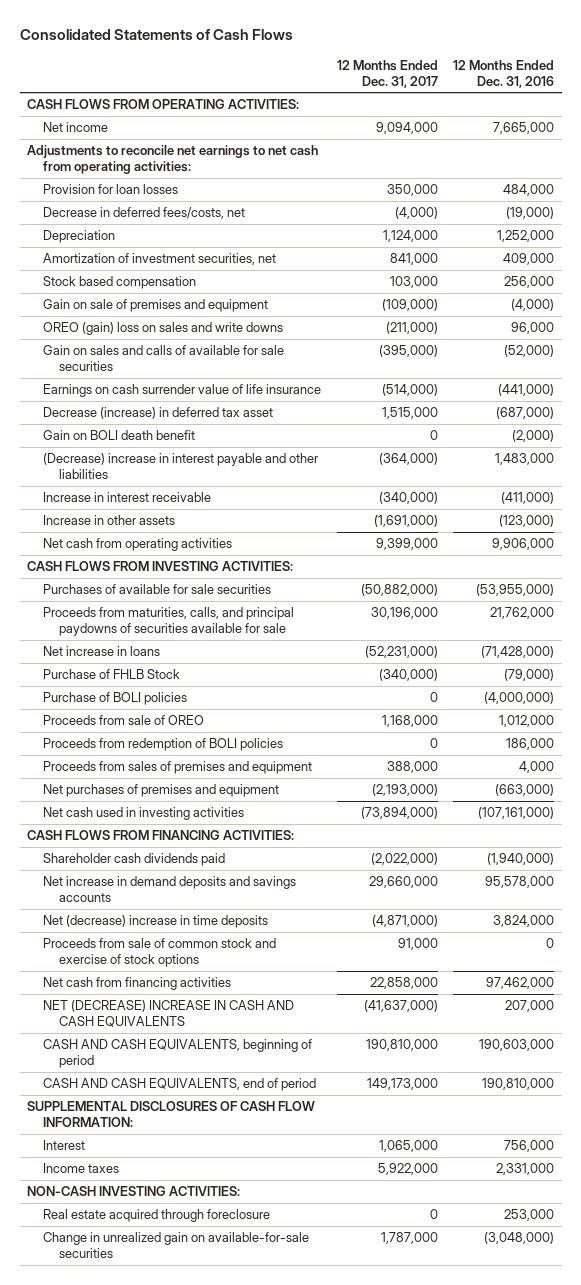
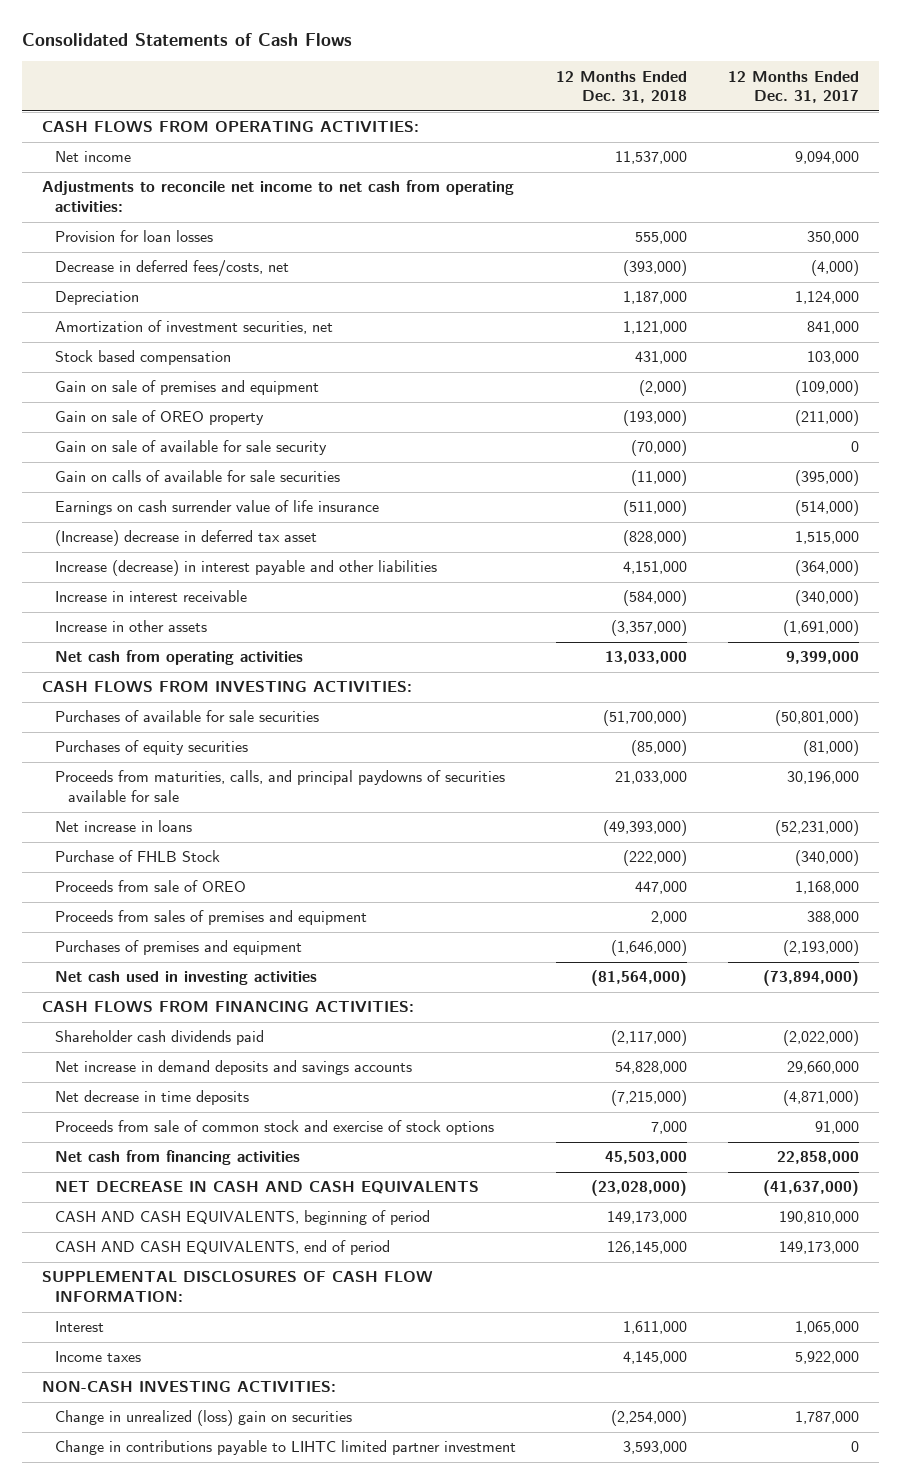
[452,59,554,88] 12 Months Ended Dec. 31, 2016 -> none
none -> [556,70,688,104] 12 Months Ended Dec. 31, 2018
[27,145,319,174] Adjustments to reconcile net earnings to net cash from operating activities: -> [41,180,514,213] Adjustments to reconcile net income to net cash from operating activities:
[43,322,284,336] OREO (gain) loss on sales and write downs -> [55,410,265,426] Gain on sale of OREO property
none -> [55,440,328,456] Gain on sale of available for sale security
[43,345,285,371] Gain on sales and calls of available for sale securities -> [55,470,341,483] Gain on calls of available for sale securities
[43,430,196,441] Gain on BOLI death benefit -> none
[43,407,274,420] Decrease (increase) in deferred tax asset -> [55,530,318,547] (Increase) decrease in deferred tax asset
[43,453,319,479] (Decrease) increase in interest payable and other liabilities -> [55,560,438,577] Increase (decrease) in interest payable and other liabilities
[360,584,438,597] (50,882,000) -> [774,710,859,727] (50,801,000)
none -> [55,740,249,756] Purchases of equity securities
[43,692,188,706] Purchase of BOLI policies -> none
[43,738,284,752] Proceeds from redemption of BOLI policies -> none
[43,784,280,798] Net purchases of premises and equipment -> [55,940,303,956] Purchases of premises and equipment
[43,915,269,929] Net (decrease) increase in time deposits -> [55,1090,250,1106] Net decrease in time deposits
[43,1000,295,1027] NET (DECREASE) INCREASE IN CASH AND CASH EQUIVALENTS -> [55,1181,480,1195] NET DECREASE IN CASH AND CASH EQUIVALENTS
[43,1209,271,1223] Real estate acquired through foreclosure -> none
[43,1232,310,1258] Change in unrealized gain on available-for-sale securities -> [55,1410,353,1427] Change in unrealized (loss) gain on securities
none -> [55,1440,517,1456] Change in contributions payable to LIHTC limited partner investment

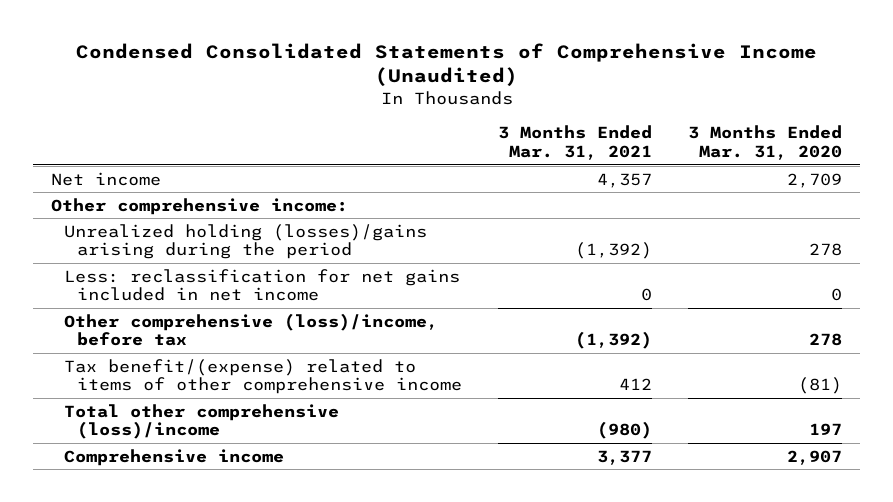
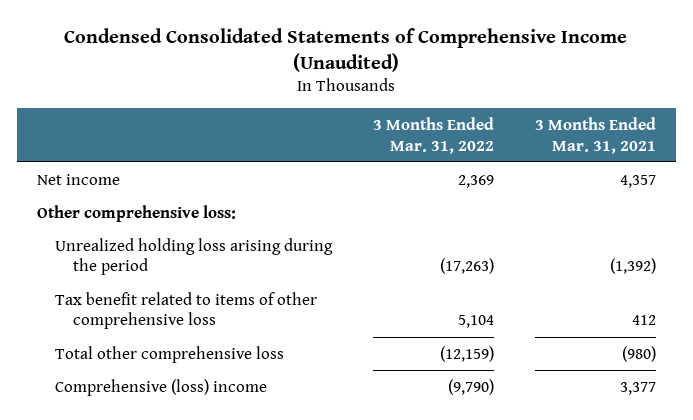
[687,125,842,161] 3 Months Ended Mar. 31, 2020 -> none
none -> [372,116,494,154] 3 Months Ended Mar. 31, 2022
[64,268,461,302] Less: reclassification for net gains included in net income -> none
[64,312,439,347] Other comprehensive (loss)/income, before tax -> none
[51,197,349,215] Other comprehensive income: -> [37,204,237,222] Other comprehensive loss:
[64,223,428,260] Unrealized holding (losses)/gains arising during the period -> [54,237,333,276] Unrealized holding loss arising during the period
[64,358,463,395] Tax benefit/(expense) related to items of other comprehensive income -> [54,291,317,330] Tax benefit related to items of other comprehensive loss
[64,403,340,440] Total other comprehensive (loss)/income -> [54,345,284,363] Total other comprehensive loss
[64,448,285,466] Comprehensive income -> [54,378,267,396] Comprehensive (loss) income

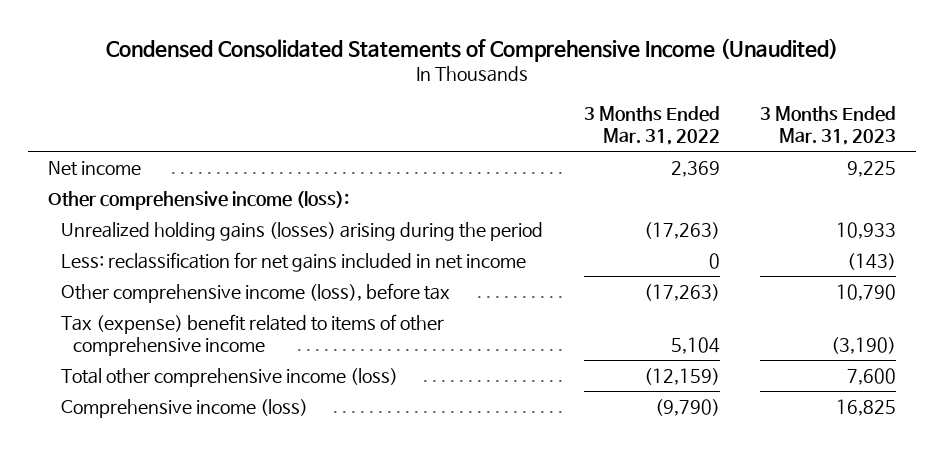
[534,116,656,154] 3 Months Ended Mar. 31, 2021 -> none
none -> [760,105,897,146] 3 Months Ended Mar. 31, 2023
[37,204,237,222] Other comprehensive loss: -> [48,190,350,210] Other comprehensive income (loss):
[54,237,333,276] Unrealized holding loss arising during the period -> [60,221,543,241] Unrealized holding gains (losses) arising during the period
none -> [60,251,526,272] Less: reclassification for net gains included in net income
none -> [60,282,450,303] Other comprehensive income (loss), before tax
[54,291,317,330] Tax benefit related to items of other comprehensive loss -> [60,313,444,357] Tax (expense) benefit related to items of other comprehensive income
[54,345,284,363] Total other comprehensive loss -> [60,367,398,387] Total other comprehensive income (loss)
[54,378,267,396] Comprehensive (loss) income -> [60,398,308,418] Comprehensive income (loss)

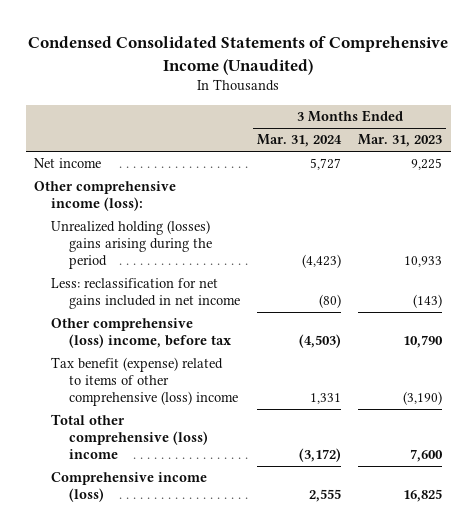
[583,105,720,146] 3 Months Ended Mar. 31, 2022 -> none
none -> [256,134,342,148] Mar. 31, 2024
[60,221,543,241] Unrealized holding gains (losses) arising during the period -> [51,220,212,270] Unrealized holding (losses) gains arising during the period
[60,282,450,303] Other comprehensive income (loss), before tax -> [51,318,231,349] Other comprehensive (loss) income, before tax
[60,313,444,357] Tax (expense) benefit related to items of other comprehensive income -> [51,357,238,407] Tax benefit (expense) related to items of other comprehensive (loss) income
[60,367,398,387] Total other comprehensive income (loss) -> [51,414,208,460] Total other comprehensive (loss) income

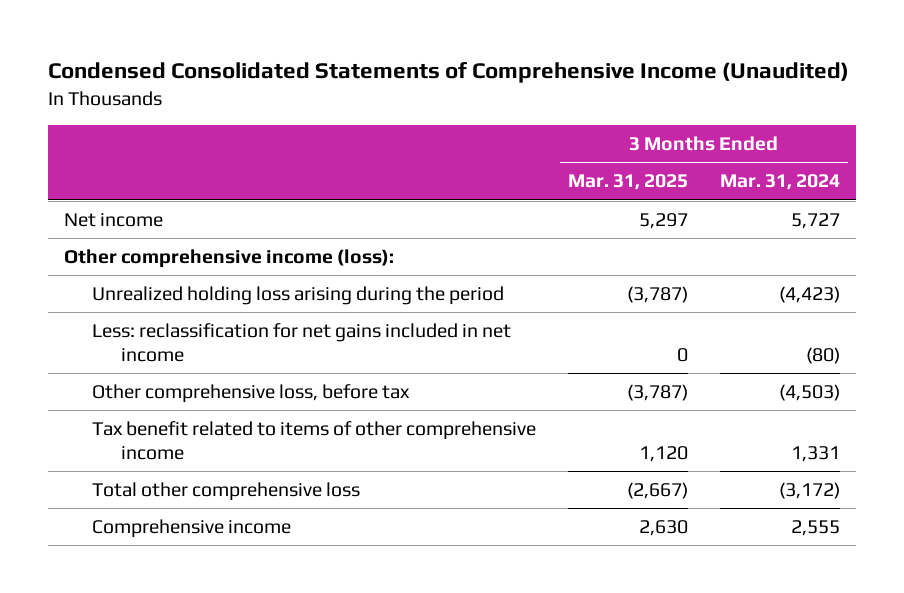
[358,134,443,148] Mar. 31, 2023 -> none
none -> [568,174,689,191] Mar. 31, 2025
[51,220,212,270] Unrealized holding (losses) gains arising during the period -> [92,286,505,306] Unrealized holding loss arising during the period
[51,318,231,349] Other comprehensive (loss) income, before tax -> [92,384,411,404] Other comprehensive loss, before tax
[51,357,238,407] Tax benefit (expense) related to items of other comprehensive (loss) income -> [92,421,537,460] Tax benefit related to items of other comprehensive income
[51,414,208,460] Total other comprehensive (loss) income -> [92,482,361,502] Total other comprehensive loss
[51,472,208,503] Comprehensive income (loss) -> [92,519,292,539] Comprehensive income

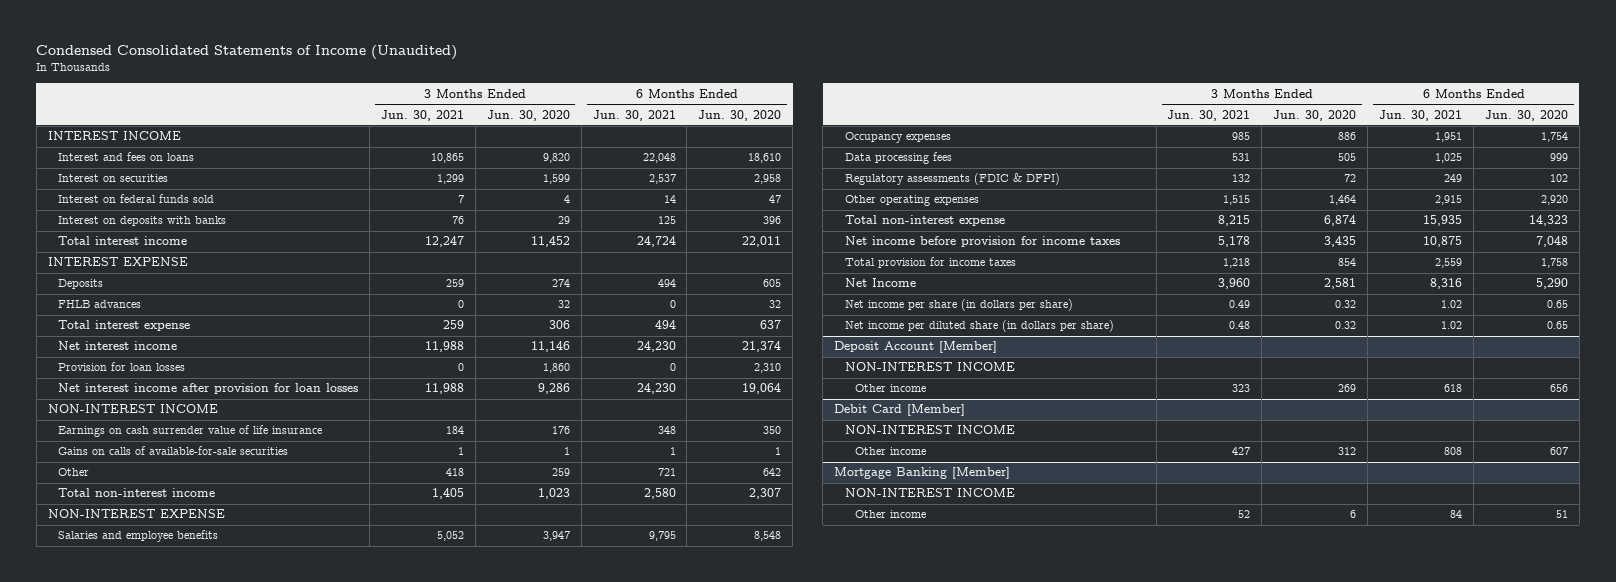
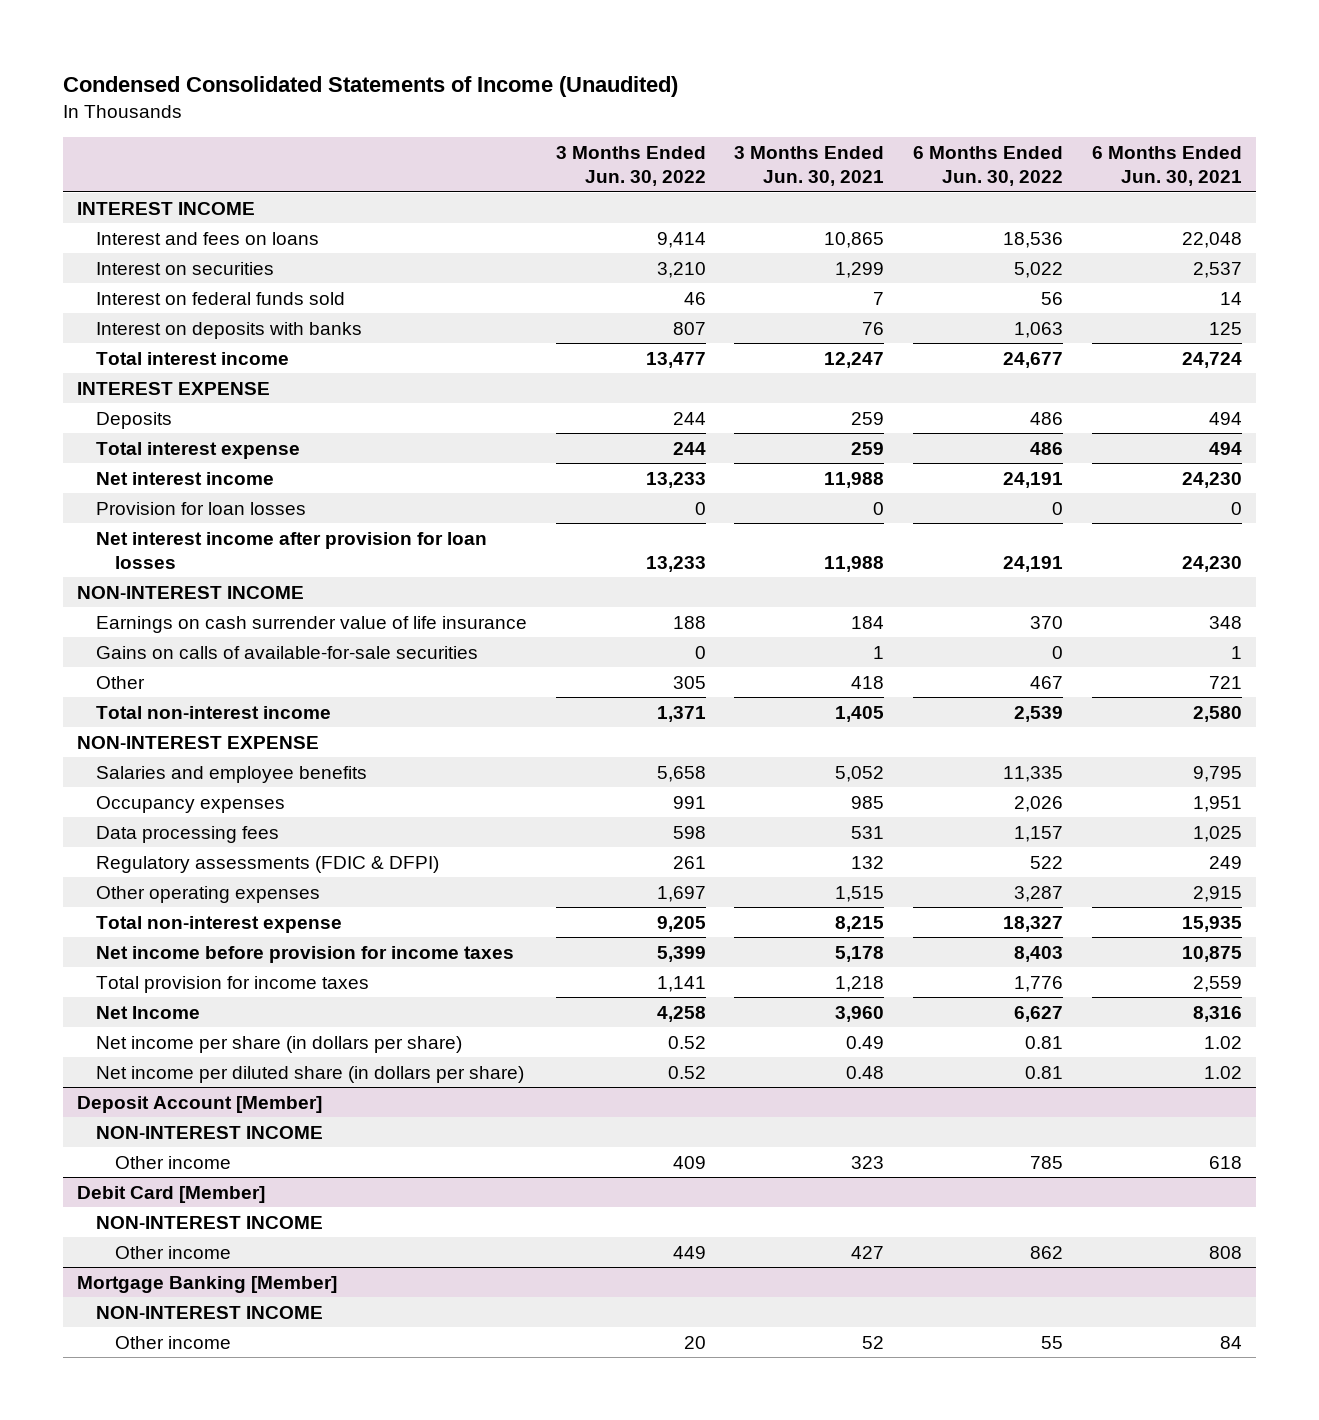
[486,109,570,121] Jun. 30, 2020 -> none
[698,109,782,121] Jun. 30, 2020 -> none
none -> [555,145,706,187] 3 Months Ended Jun. 30, 2022
none -> [913,145,1064,187] 6 Months Ended Jun. 30, 2022
[58,300,142,309] FHLB advances -> none

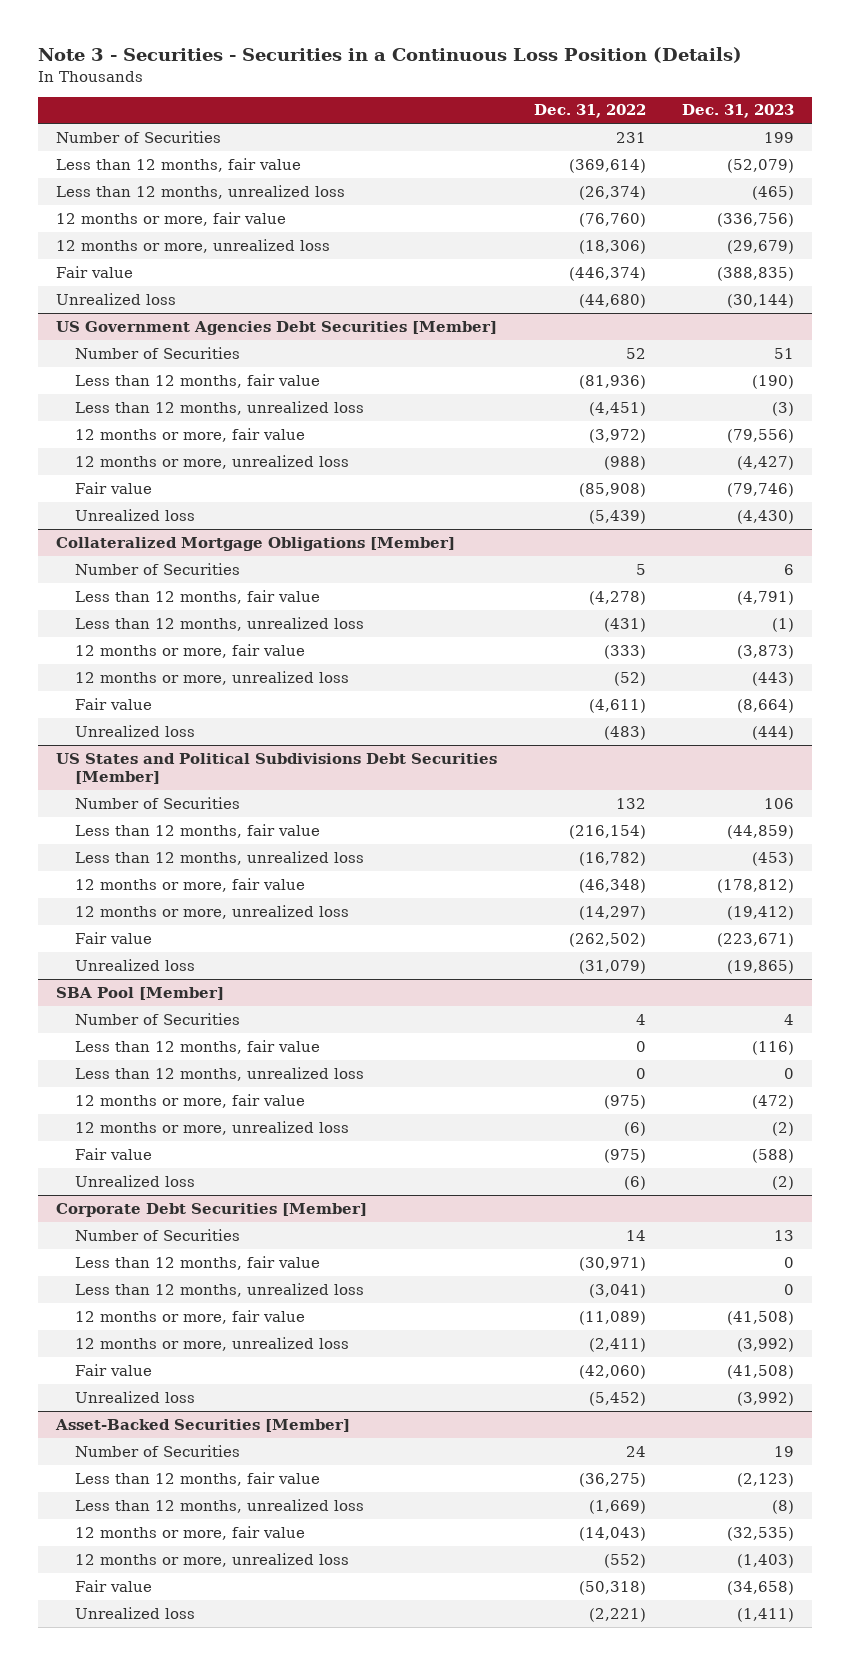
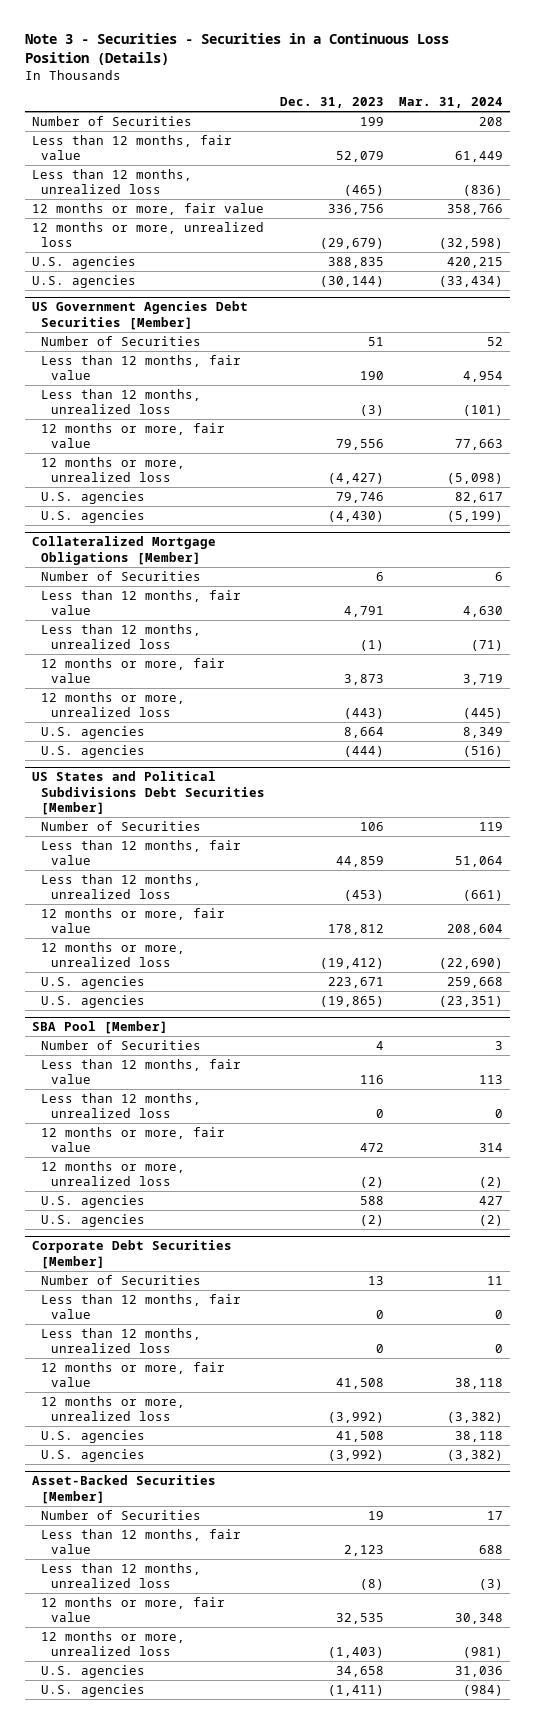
[533,104,646,119] Dec. 31, 2022 -> none
none -> [398,97,503,109] Mar. 31, 2024
[727,158,795,173] (52,079) -> [336,151,385,163] 52,079
[717,212,795,227] (336,756) -> [328,203,385,215] 336,756
[56,265,134,278] Fair value -> none
none -> [32,255,137,269] U.S. agencies
[56,292,177,305] Unrealized loss -> [32,274,137,288] U.S. agencies
[752,374,795,389] (190) -> [360,371,385,381] 190
[727,428,795,443] (79,556) -> [336,439,385,451] 79,556
[74,481,152,494] Fair value -> none
none -> [41,490,146,504] U.S. agencies
[74,508,195,521] Unrealized loss -> [41,509,146,523] U.S. agencies
[737,590,795,605] (4,791) -> [344,606,385,618] 4,791
[737,644,795,659] (3,873) -> [344,674,385,686] 3,873
[74,697,152,710] Fair value -> none
none -> [41,725,146,739] U.S. agencies
[74,724,195,737] Unrealized loss -> [41,744,146,758] U.S. agencies
[727,824,795,839] (44,859) -> [336,856,385,868] 44,859
[717,878,795,893] (178,812) -> [328,924,385,936] 178,812
[74,931,152,944] Fair value -> none
none -> [41,975,146,989] U.S. agencies
[74,958,195,971] Unrealized loss -> [41,994,146,1008] U.S. agencies
[752,1040,795,1055] (116) -> [360,1075,385,1085] 116
[752,1094,795,1109] (472) -> [360,1143,385,1153] 472
[74,1147,152,1160] Fair value -> none
none -> [41,1194,146,1208] U.S. agencies
[74,1174,195,1187] Unrealized loss -> [41,1213,146,1227] U.S. agencies
[727,1310,795,1325] (41,508) -> [336,1378,385,1390] 41,508
[74,1363,152,1376] Fair value -> none
none -> [41,1429,146,1443] U.S. agencies
[74,1390,195,1403] Unrealized loss -> [41,1448,146,1462] U.S. agencies
[737,1472,795,1487] (2,123) -> [344,1545,385,1557] 2,123
[727,1526,795,1541] (32,535) -> [336,1613,385,1625] 32,535
[74,1579,152,1592] Fair value -> none
none -> [41,1664,146,1678] U.S. agencies
[74,1606,195,1619] Unrealized loss -> [41,1683,146,1697] U.S. agencies

